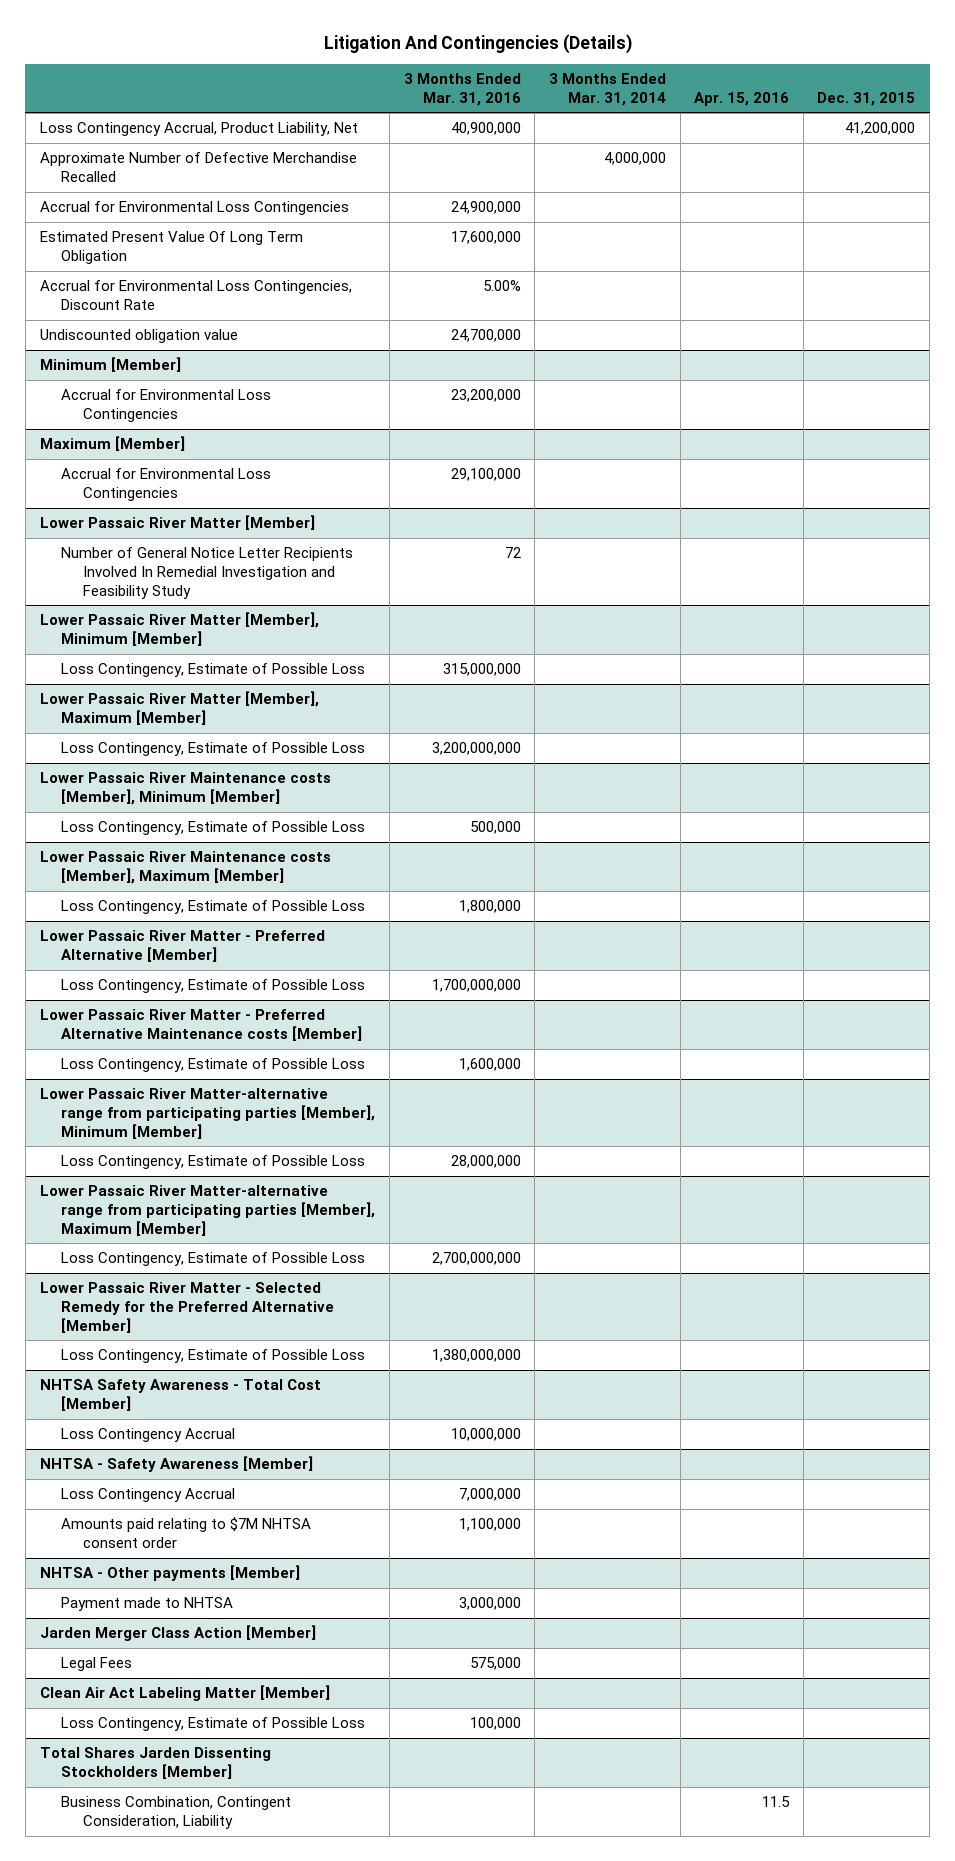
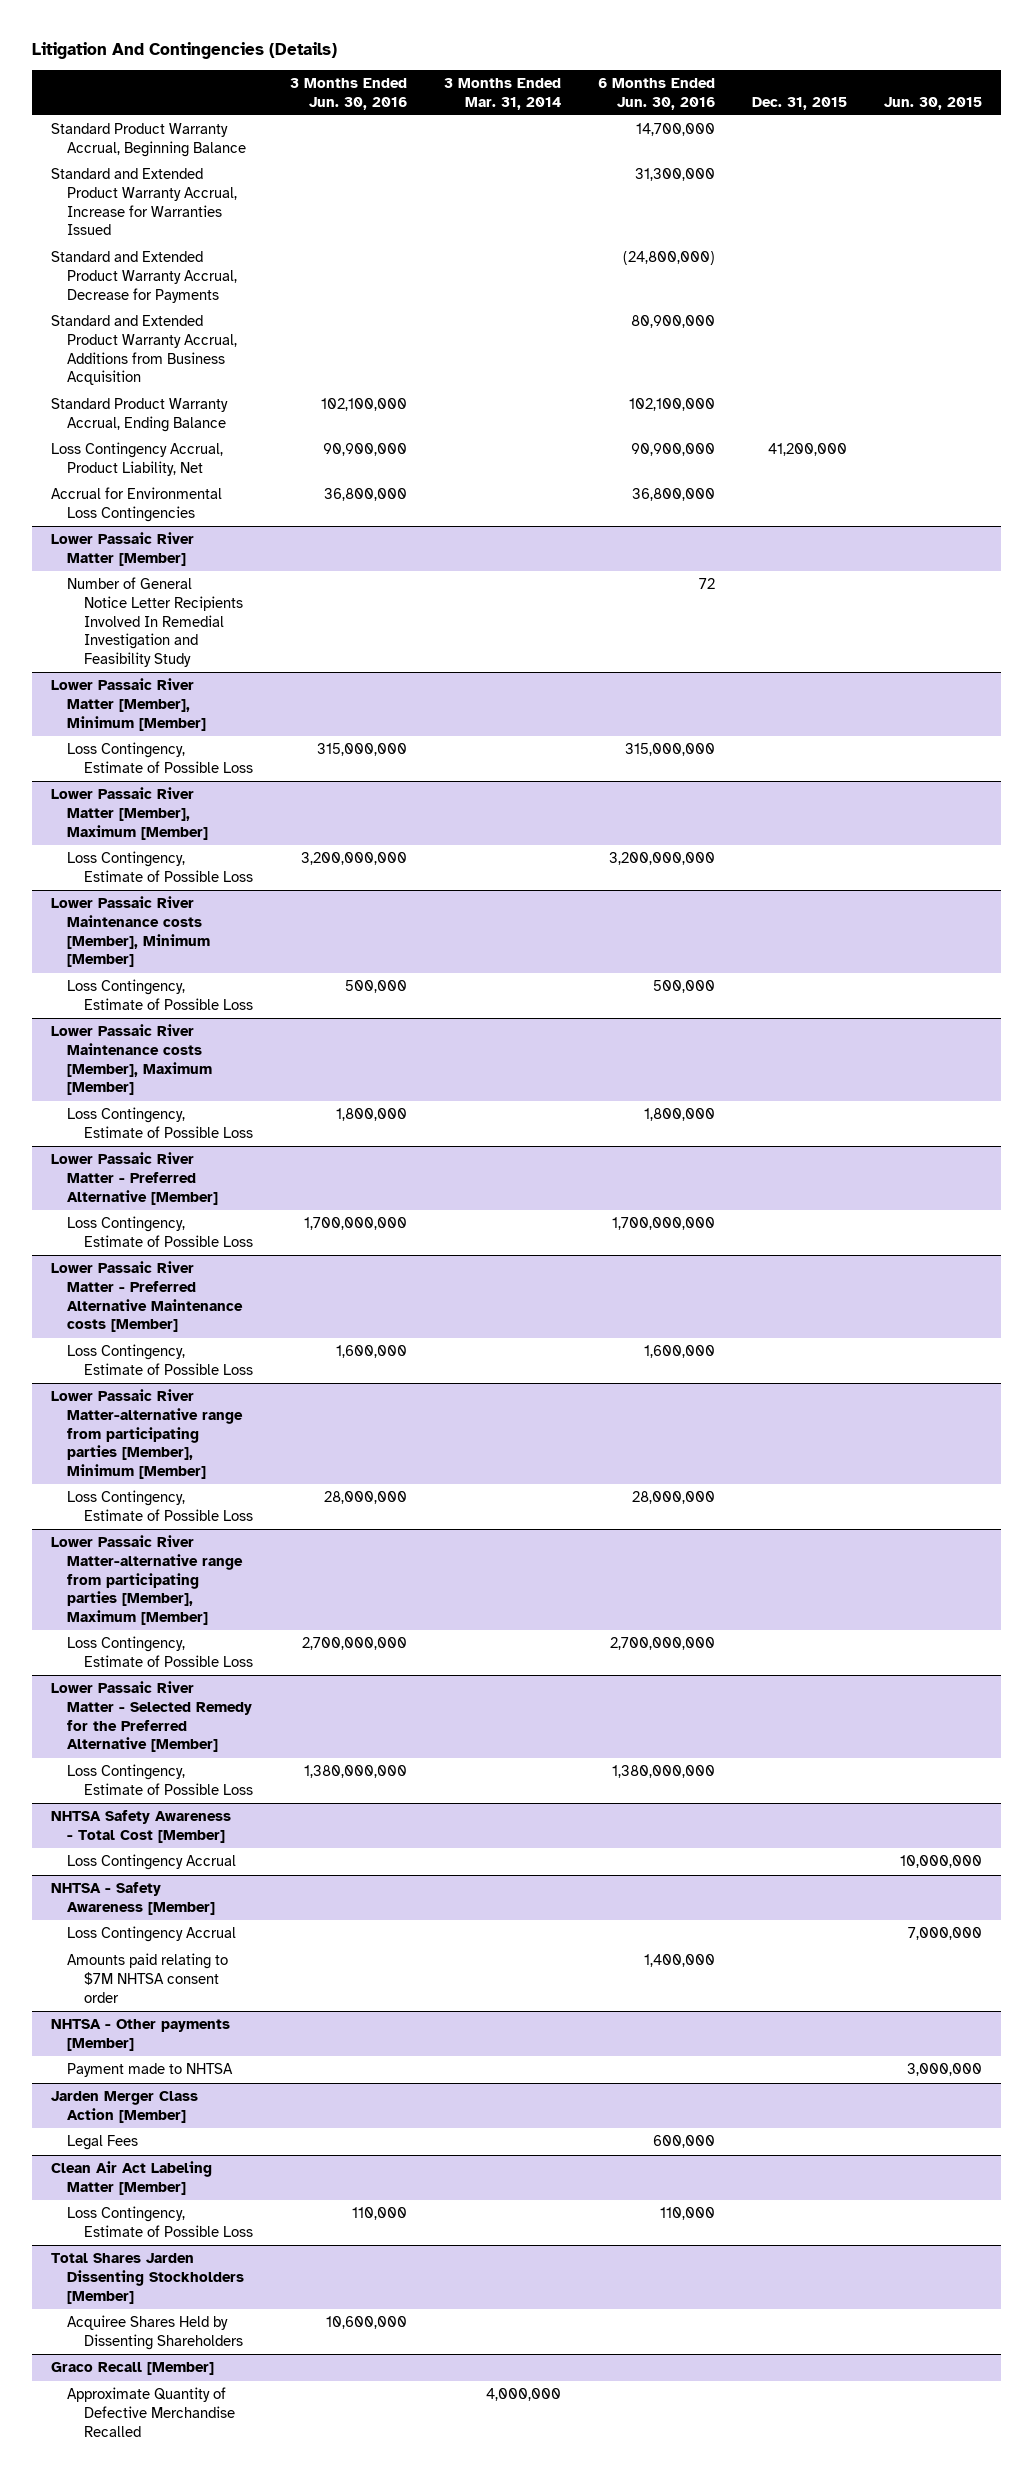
[403,73,521,106] 3 Months Ended Mar. 31, 2016 -> none
[694,91,790,106] Apr. 15, 2016 -> none
none -> [289,77,407,110] 3 Months Ended Jun. 30, 2016
none -> [598,77,716,110] 6 Months Ended Jun. 30, 2016
none -> [884,96,983,110] Jun. 30, 2015
none -> [50,123,247,157] Standard Product Warranty Accrual, Beginning Balance
none -> [50,168,238,236] Standard and Extended Product Warranty Accrual, Increase for Warranties Issued
none -> [50,251,238,303] Standard and Extended Product Warranty Accrual, Decrease for Payments
none -> [50,315,238,386] Standard and Extended Product Warranty Accrual, Additions from Business Acquisition
none -> [50,398,228,432] Standard Product Warranty Accrual, Ending Balance
[39,152,357,182] Approximate Number of Defective Merchandise Recalled -> none
[39,231,303,264] Estimated Present Value Of Long Term Obligation -> none
[39,280,352,310] Accrual for Environmental Loss Contingencies, Discount Rate -> none
[39,329,238,344] Undiscounted obligation value -> none
[39,357,181,373] Minimum [Member] -> none
[61,389,272,422] Accrual for Environmental Loss Contingencies -> none
[39,436,185,452] Maximum [Member] -> none
[61,468,272,501] Accrual for Environmental Loss Contingencies -> none
[61,1796,292,1829] Business Combination, Contingent Consideration, Liability -> none
none -> [67,2315,243,2350] Acquiree Shares Held by Dissenting Shareholders
none -> [50,2362,214,2376] Graco Recall [Member]
none -> [67,2387,235,2437] Approximate Quantity of Defective Merchandise Recalled

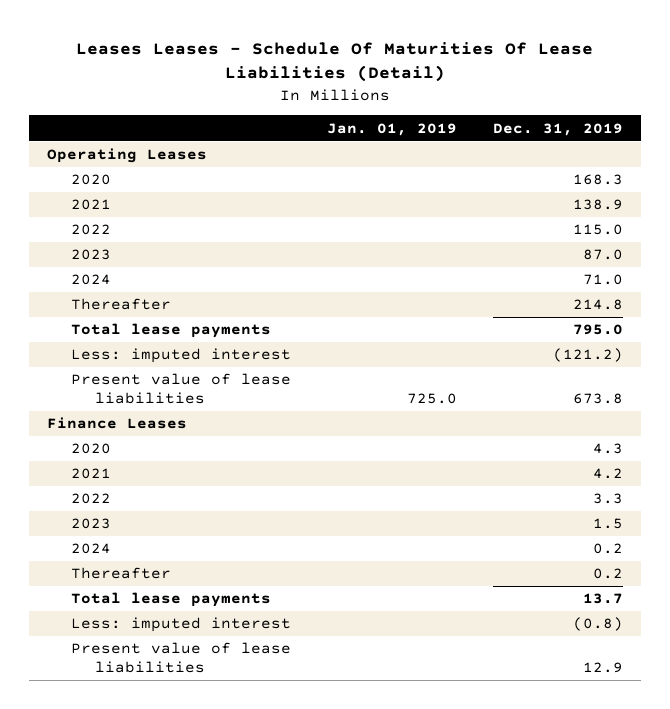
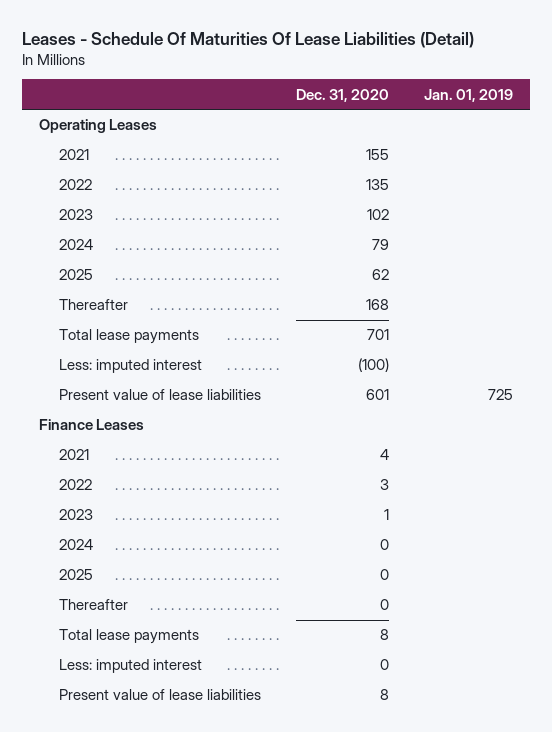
[76,41,594,83] Leases Leases - Schedule Of Maturities Of Lease Liabilities (Detail) -> [21,31,474,48] Leases - Schedule Of Maturities Of Lease Liabilities (Detail)
[492,122,623,136] Dec. 31, 2019 -> none
none -> [296,88,390,102] Dec. 31, 2020
[71,174,112,186] 2020 -> none
none -> [59,269,94,281] 2025
[406,392,457,404] 725.0 -> [487,389,513,401] 725
[71,443,112,455] 2020 -> none
none -> [59,569,94,581] 2025

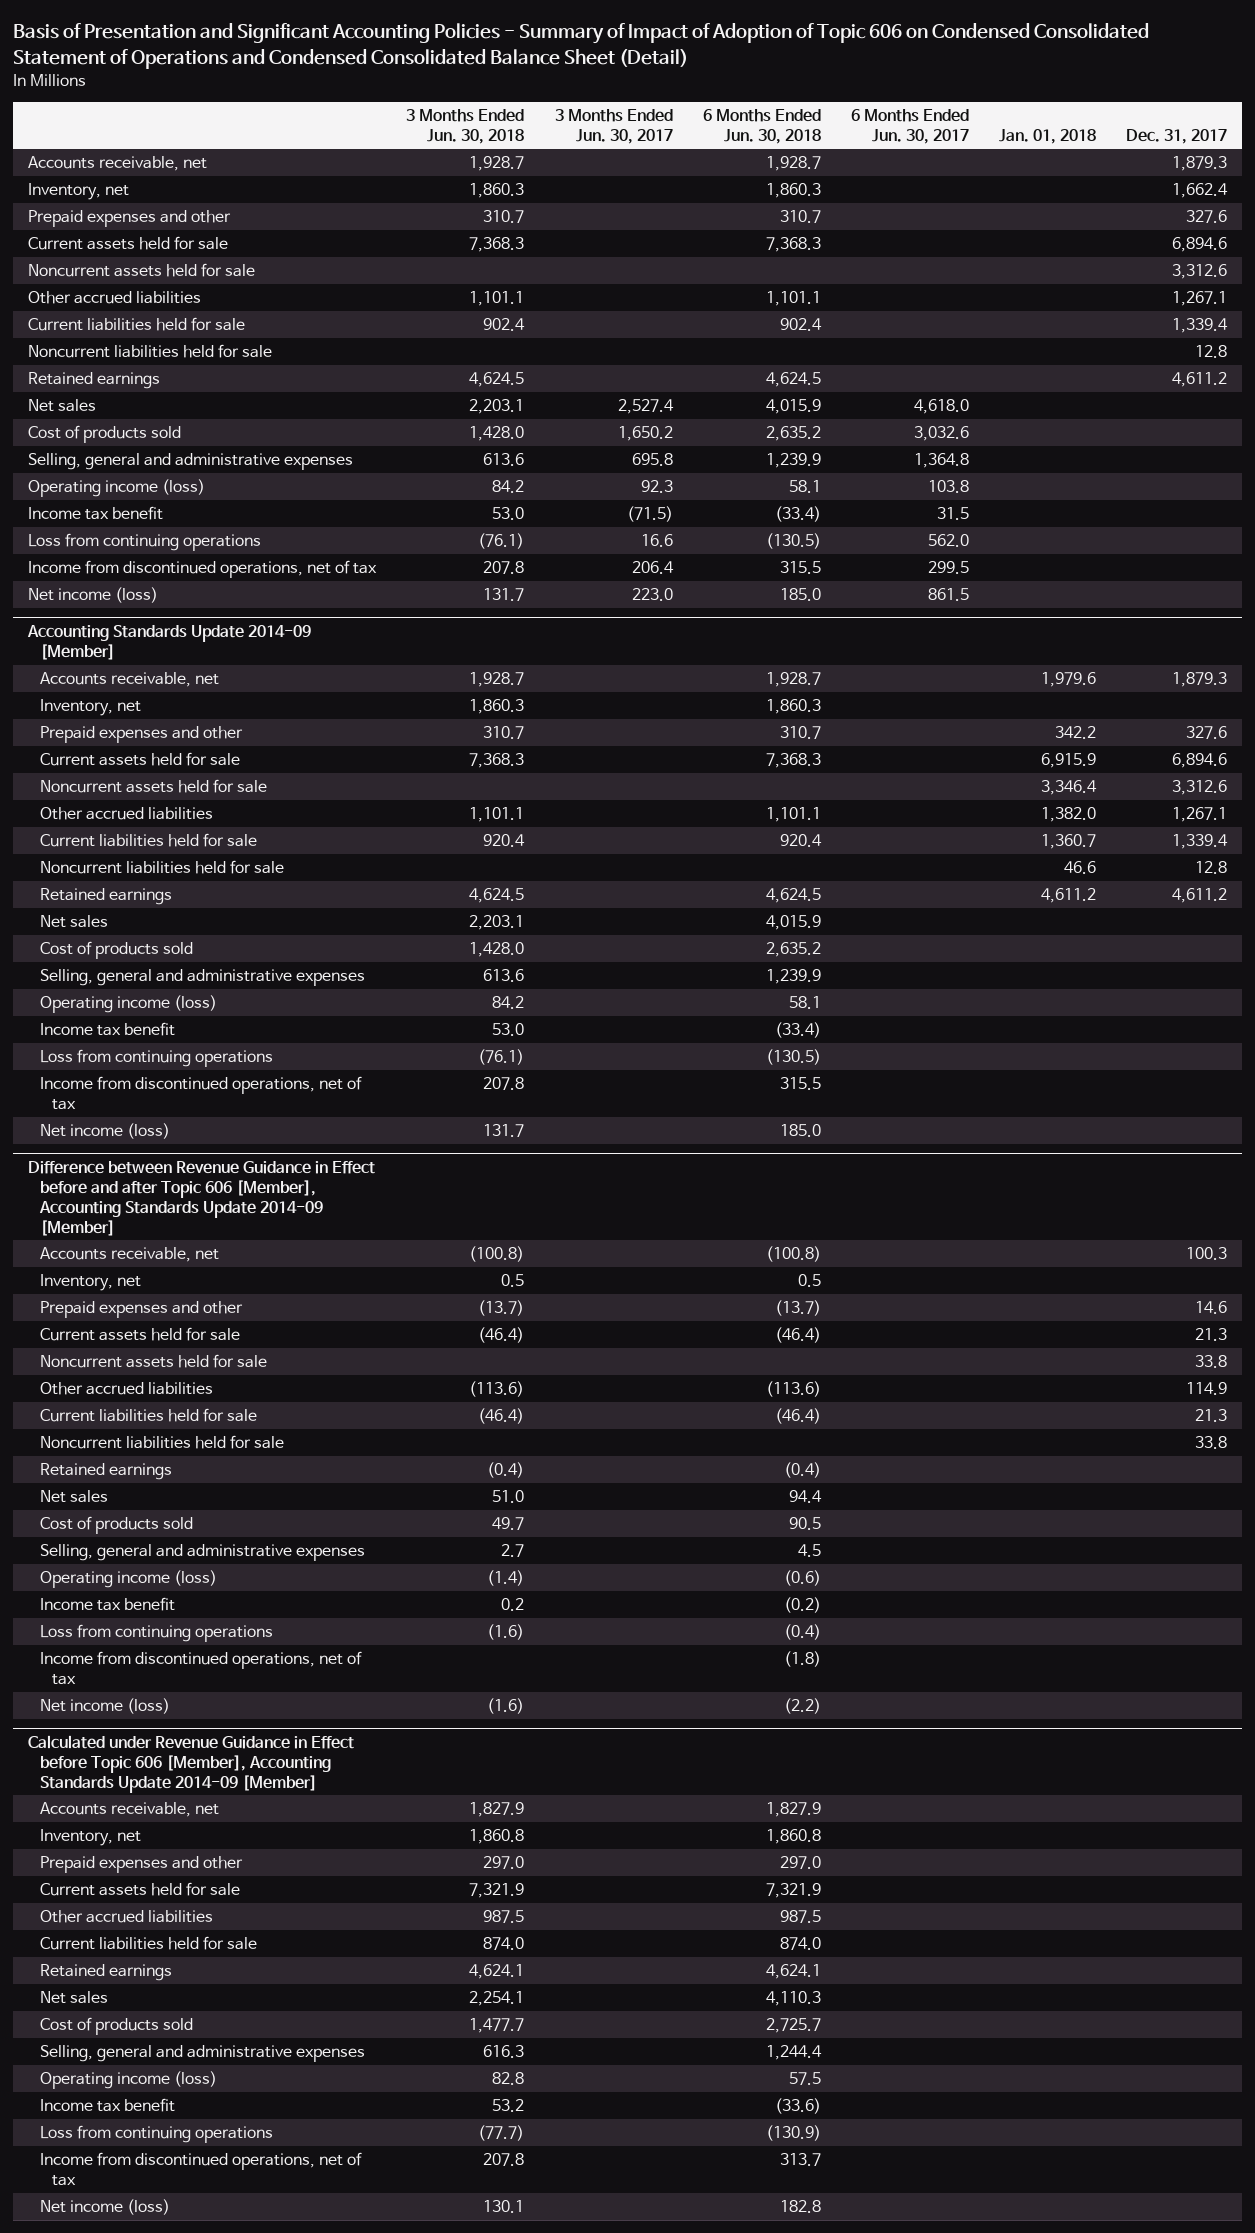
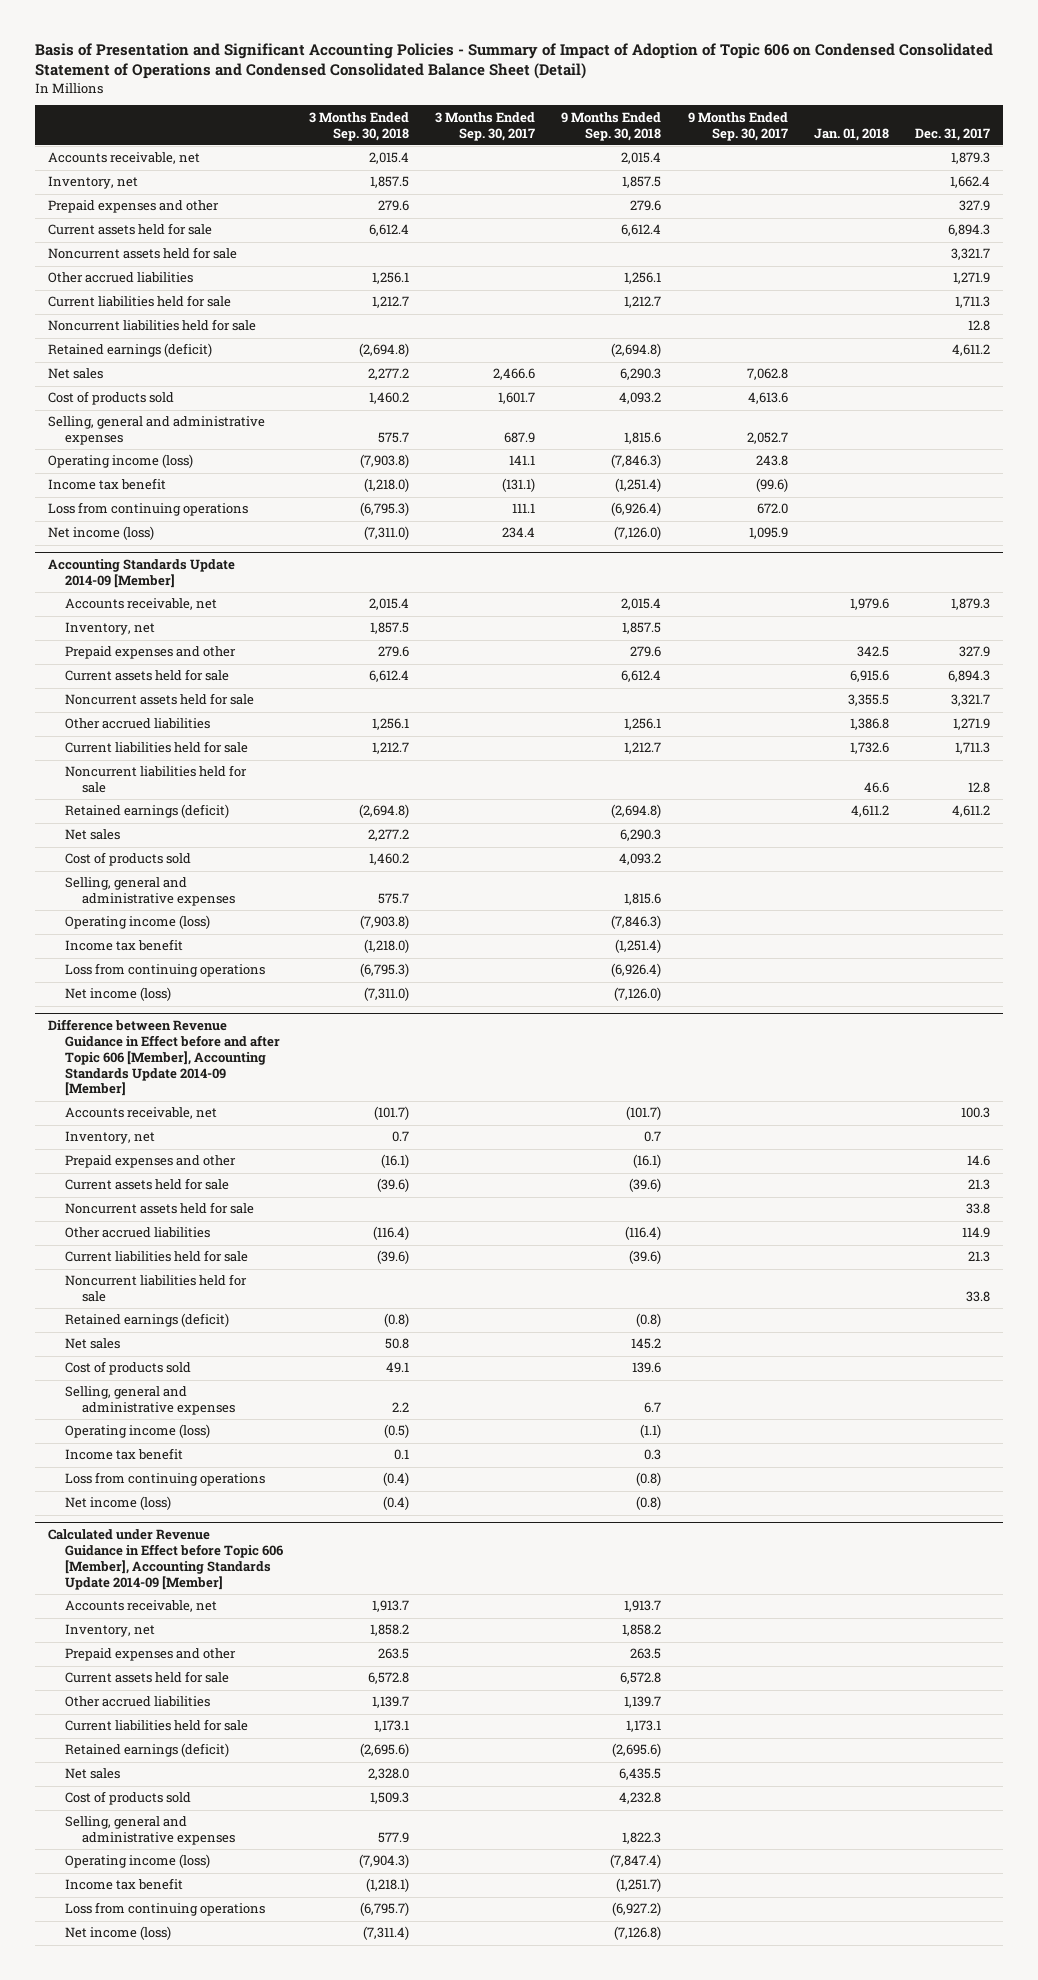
[406,109,525,144] 3 Months Ended Jun. 30, 2018 -> none
[554,109,673,144] 3 Months Ended Jun. 30, 2017 -> none
[702,109,821,144] 6 Months Ended Jun. 30, 2018 -> none
[850,109,969,144] 6 Months Ended Jun. 30, 2017 -> none
none -> [309,111,410,141] 3 Months Ended Sep. 30, 2018
none -> [435,111,536,141] 3 Months Ended Sep. 30, 2017
none -> [561,111,662,141] 9 Months Ended Sep. 30, 2018
none -> [687,111,788,141] 9 Months Ended Sep. 30, 2017
[1186,210,1228,224] 327.6 -> [958,200,990,212] 327.9
[1172,237,1228,253] 6,894.6 -> [947,224,990,237] 6,894.3
[1172,264,1228,280] 3,312.6 -> [950,248,990,261] 3,321.7
[1172,291,1228,307] 1,267.1 -> [952,272,990,285] 1,271.9
[1172,318,1229,334] 1,339.4 -> [954,296,990,309] 1,711.3
[28,372,161,390] Retained earnings -> [48,343,213,358] Retained earnings (deficit)
[28,560,378,579] Income from discontinued operations, net of tax -> none
[1055,726,1097,740] 342.2 -> [856,646,889,658] 342.5
[1186,726,1228,740] 327.6 -> [958,646,990,658] 327.9
[1041,753,1097,769] 6,915.9 -> [849,670,889,683] 6,915.6
[1172,753,1228,769] 6,894.6 -> [947,670,990,683] 6,894.3
[1041,780,1098,796] 3,346.4 -> [847,694,889,707] 3,355.5
[1172,780,1228,796] 3,312.6 -> [950,694,990,707] 3,321.7
[1041,807,1097,823] 1,382.0 -> [849,718,889,731] 1,386.8
[1172,807,1228,823] 1,267.1 -> [952,718,990,731] 1,271.9
[1041,834,1097,850] 1,360.7 -> [849,742,889,755] 1,732.6
[1172,834,1229,850] 1,339.4 -> [954,742,990,755] 1,711.3
[39,888,172,906] Retained earnings -> [64,804,229,819] Retained earnings (deficit)
[39,1076,362,1111] Income from discontinued operations, net of tax -> none
[39,1463,172,1481] Retained earnings -> [64,1313,229,1328] Retained earnings (deficit)
[39,1651,362,1686] Income from discontinued operations, net of tax -> none
[39,1964,172,1982] Retained earnings -> [64,1743,229,1758] Retained earnings (deficit)
[39,2152,362,2187] Income from discontinued operations, net of tax -> none

